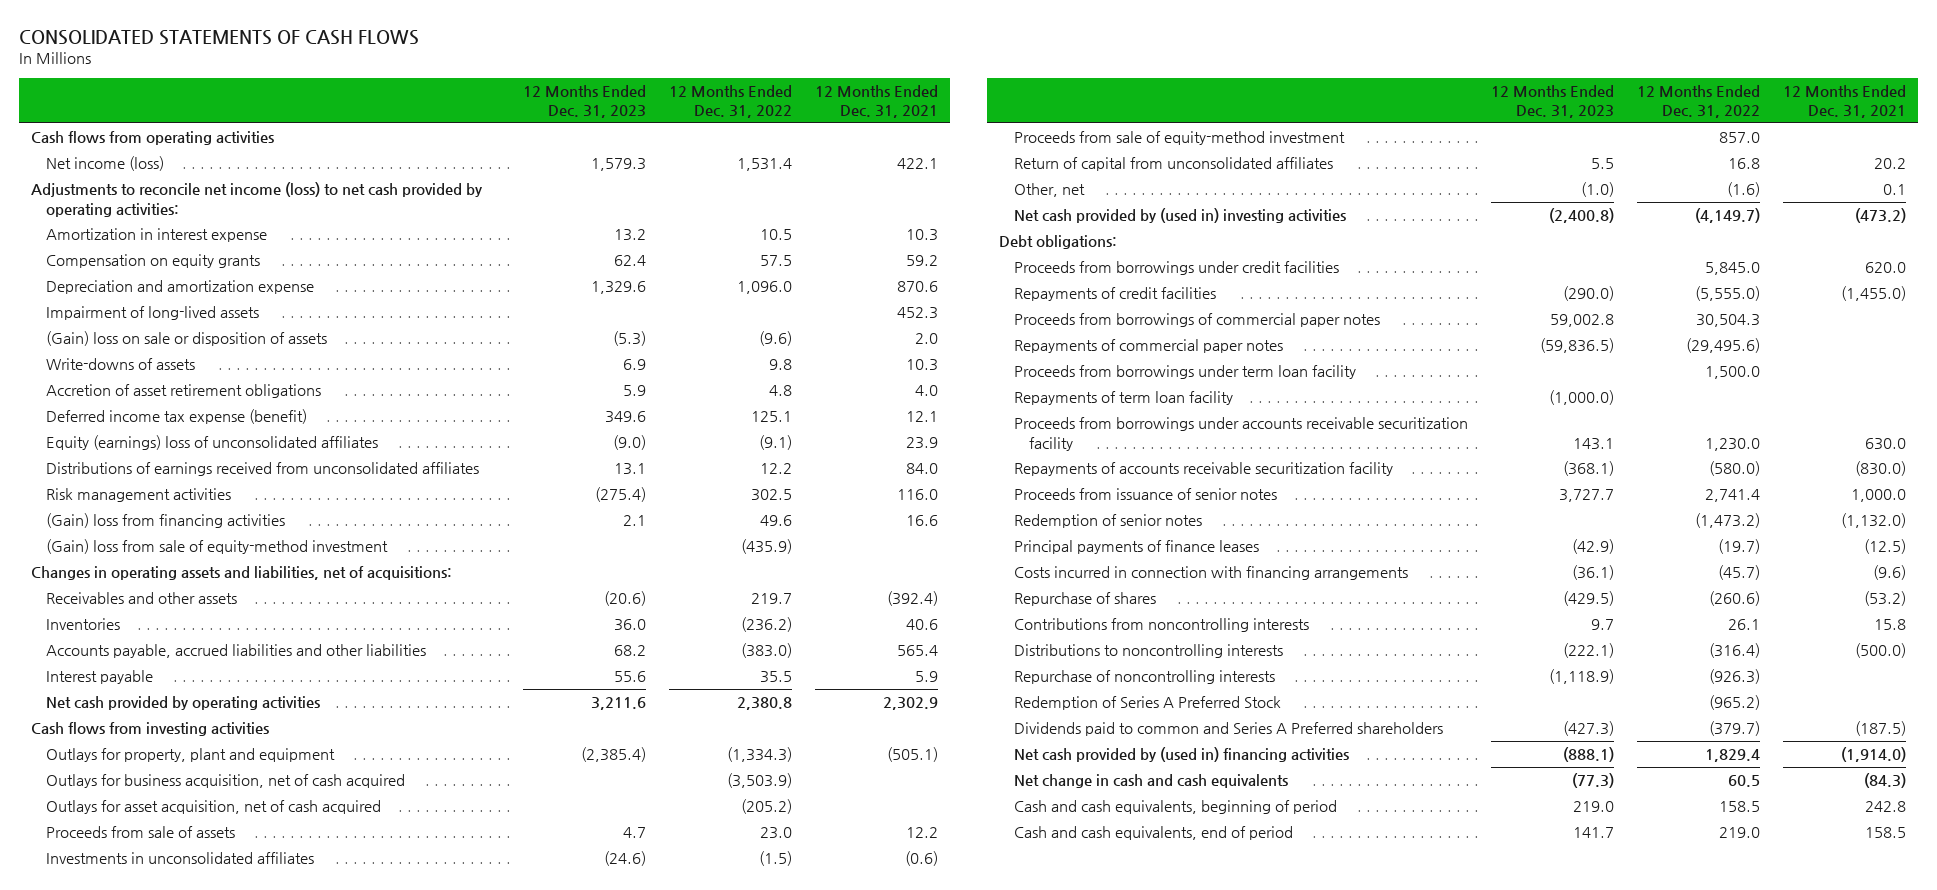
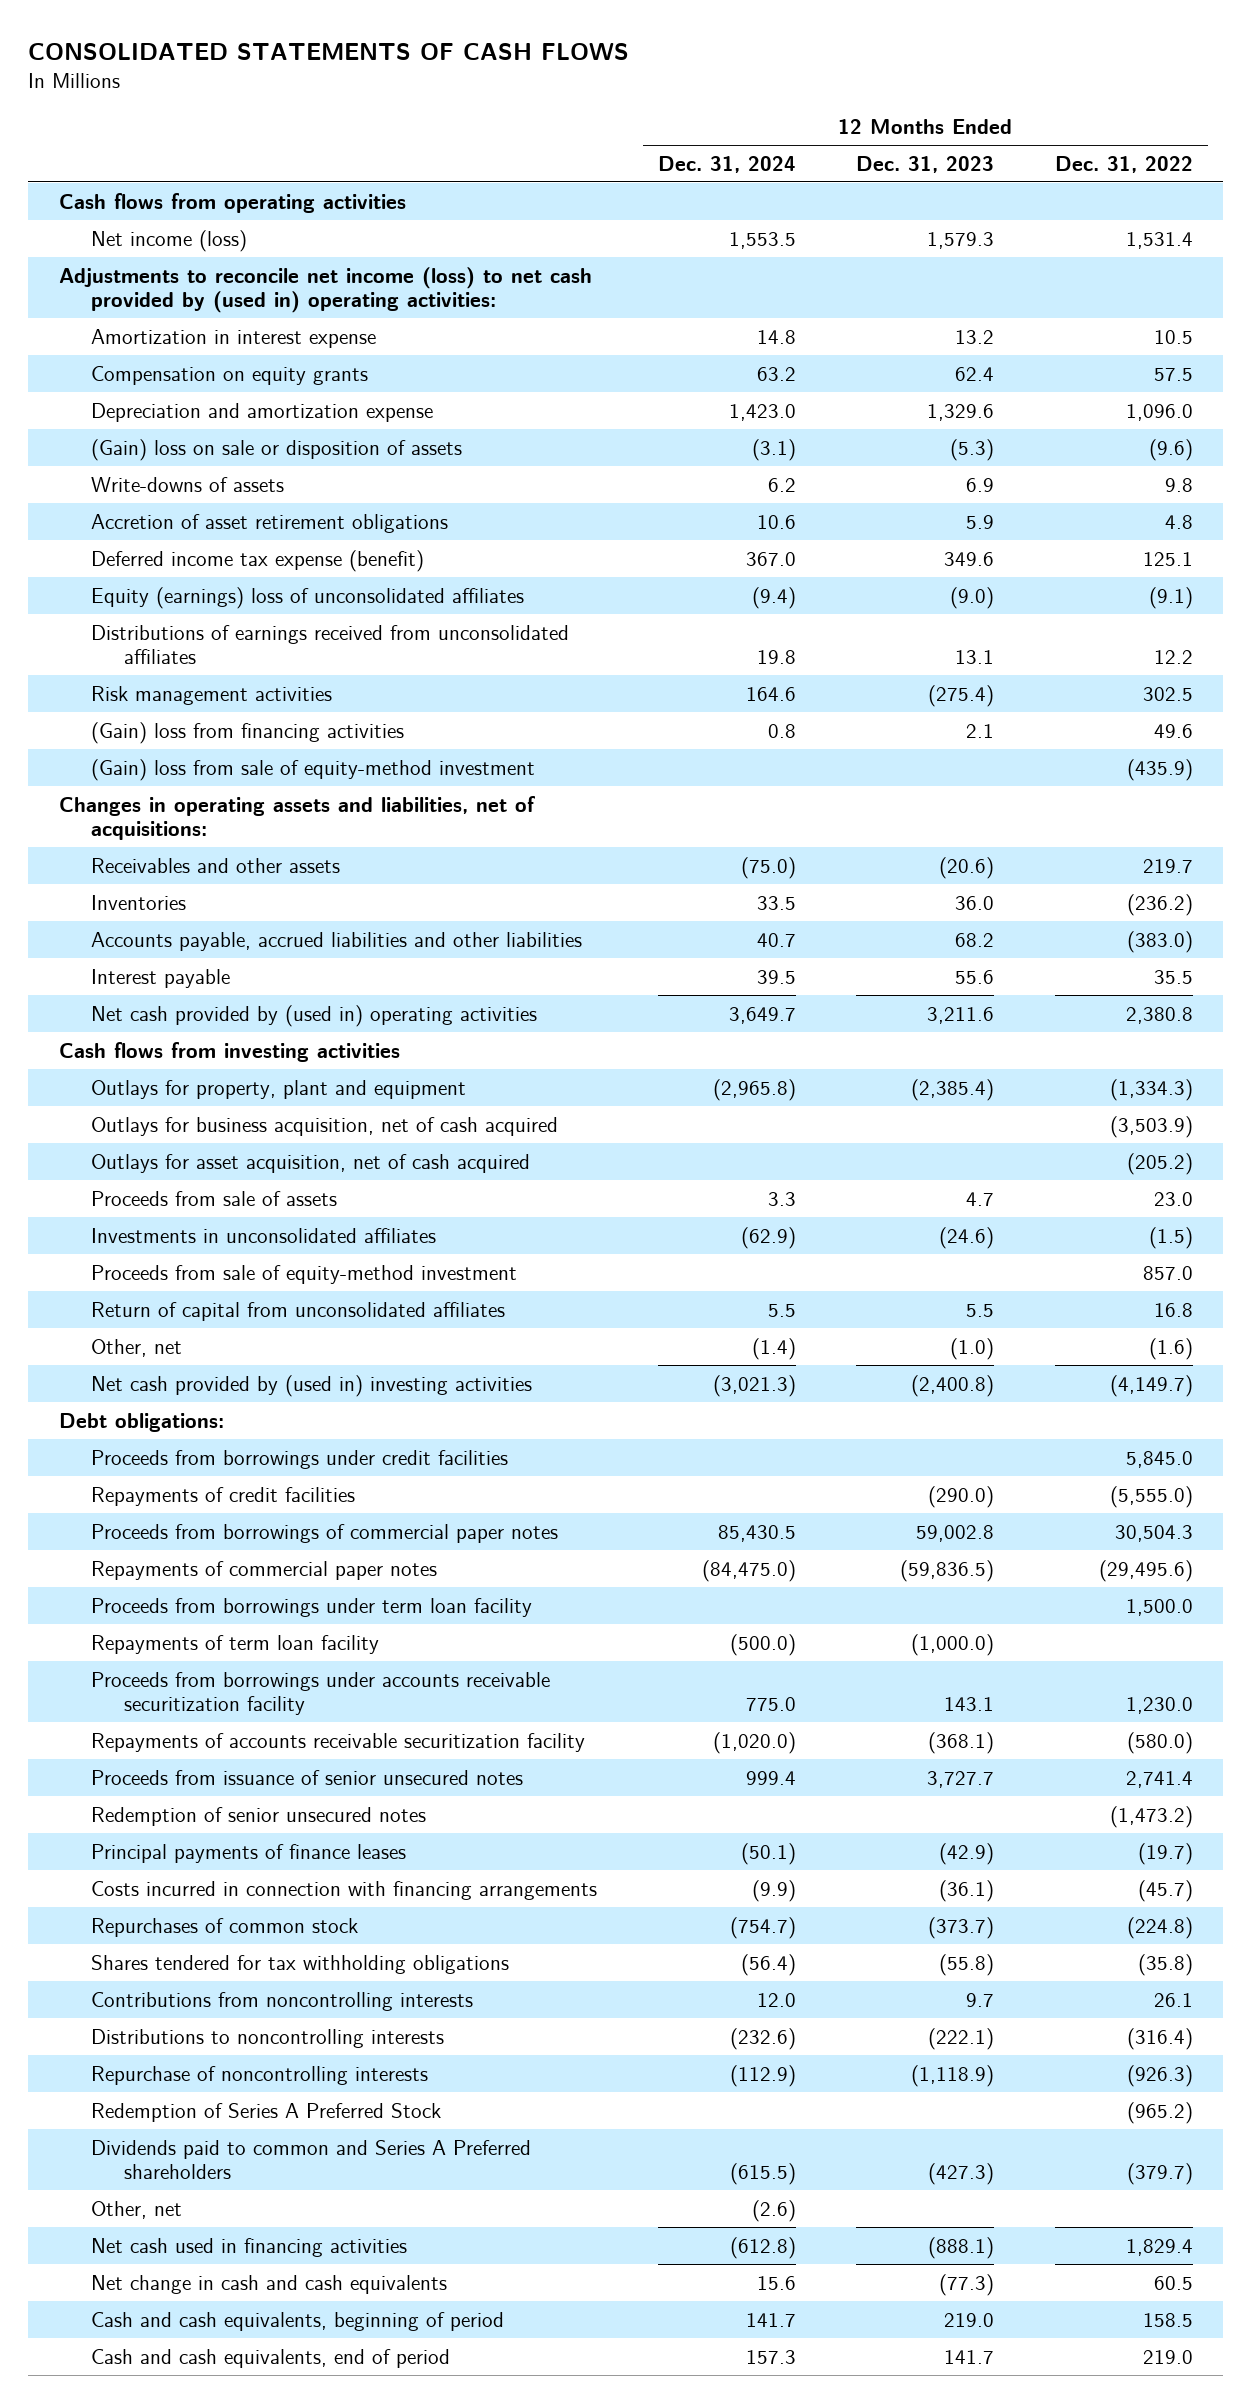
[815,84,939,119] 12 Months Ended Dec. 31, 2021 -> none
none -> [657,155,796,173] Dec. 31, 2024
[30,182,483,217] Adjustments to reconcile net income (loss) to net cash provided by operating activities: -> [58,266,592,313] Adjustments to reconcile net income (loss) to net cash provided by (used in) operating activities:
[45,306,259,321] Impairment of long-lived assets -> none
[45,696,320,711] Net cash provided by operating activities -> [91,1004,538,1027] Net cash provided by (used in) operating activities
[1013,488,1277,501] Proceeds from issuance of senior notes -> [91,1769,524,1785] Proceeds from issuance of senior unsecured notes
[1013,514,1202,529] Redemption of senior notes -> [91,1806,427,1826] Redemption of senior unsecured notes
[1013,592,1156,607] Repurchase of shares -> none
none -> [91,1917,359,1937] Repurchases of common stock
none -> [91,1954,510,1974] Shares tendered for tax withholding obligations
none -> [91,2200,183,2219] Other, net
[1013,747,1349,763] Net cash provided by (used in) financing activities -> [91,2237,408,2257] Net cash used in financing activities

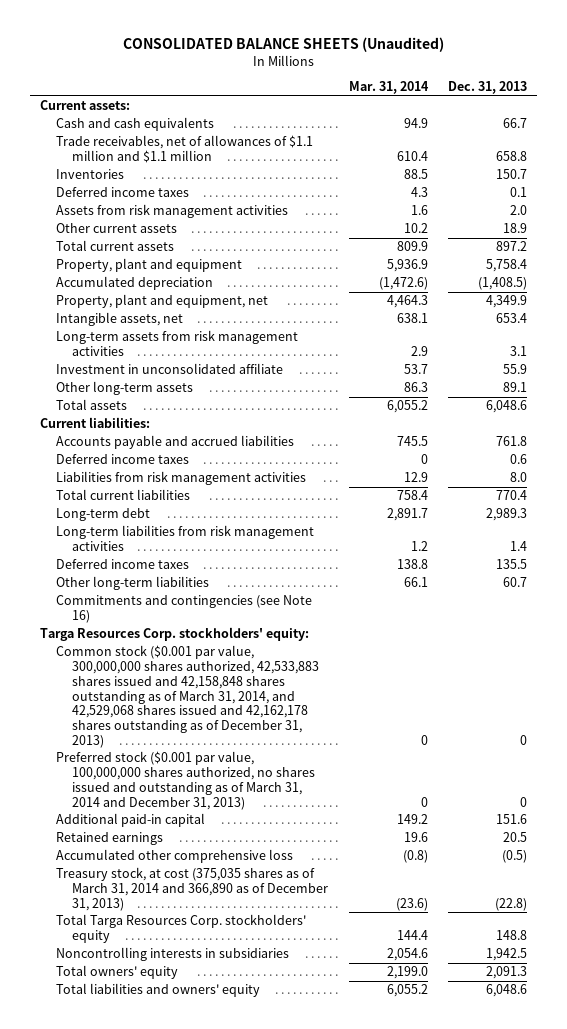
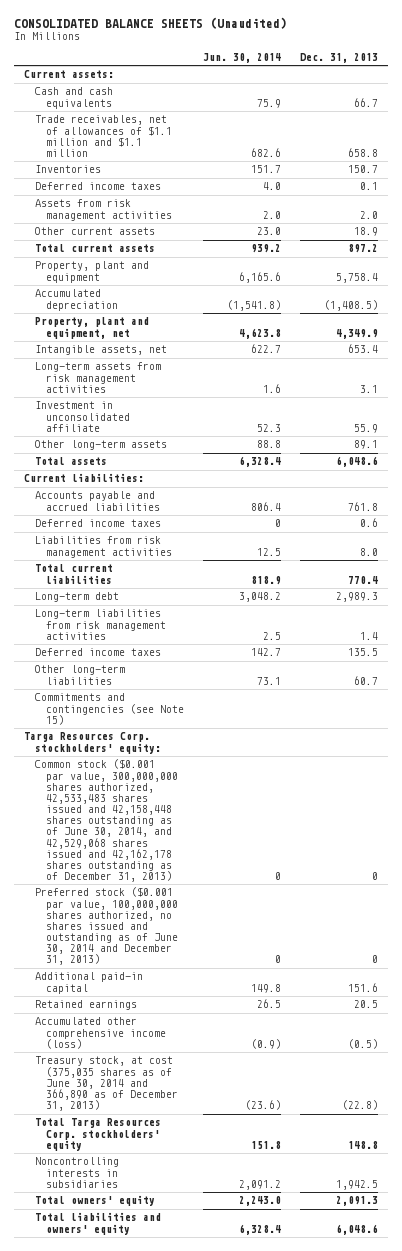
[348,81,429,95] Mar. 31, 2014 -> none
none -> [203,52,282,63] Jun. 30, 2014
[56,595,313,624] Commitments and contingencies (see Note 16) -> [34,693,184,725] Commitments and contingencies (see Note 15)
[56,645,320,748] Common stock ($0.001 par value, 300,000,000 shares authorized, 42,533,883 shares issued and 42,158,848 shares outstanding as of March 31, 2014, and 42,529,068 shares issued and 42,162,178 shares outstanding as of December 31, 2013) -> [34,759,178,883] Common stock ($0.001 par value, 300,000,000 shares authorized, 42,533,483 shares issued and 42,158,448 shares outstanding as of June 30, 2014, and 42,529,068 shares issued and 42,162,178 shares outstanding as of December 31, 2013)
[56,751,316,810] Preferred stock ($0.001 par value, 100,000,000 shares authorized, no shares issued and outstanding as of March 31, 2014 and December 31, 2013) -> [34,887,178,966] Preferred stock ($0.001 par value, 100,000,000 shares authorized, no shares issued and outstanding as of June 30, 2014 and December 31, 2013)
[56,849,294,864] Accumulated other comprehensive loss -> [34,1017,166,1049] Accumulated other comprehensive income (loss)
[56,867,329,911] Treasury stock, at cost (375,035 shares as of March 31, 2014 and 366,890 as of December 31, 2013) -> [34,1056,178,1112] Treasury stock, at cost (375,035 shares as of June 30, 2014 and 366,890 as of December 31, 2013)

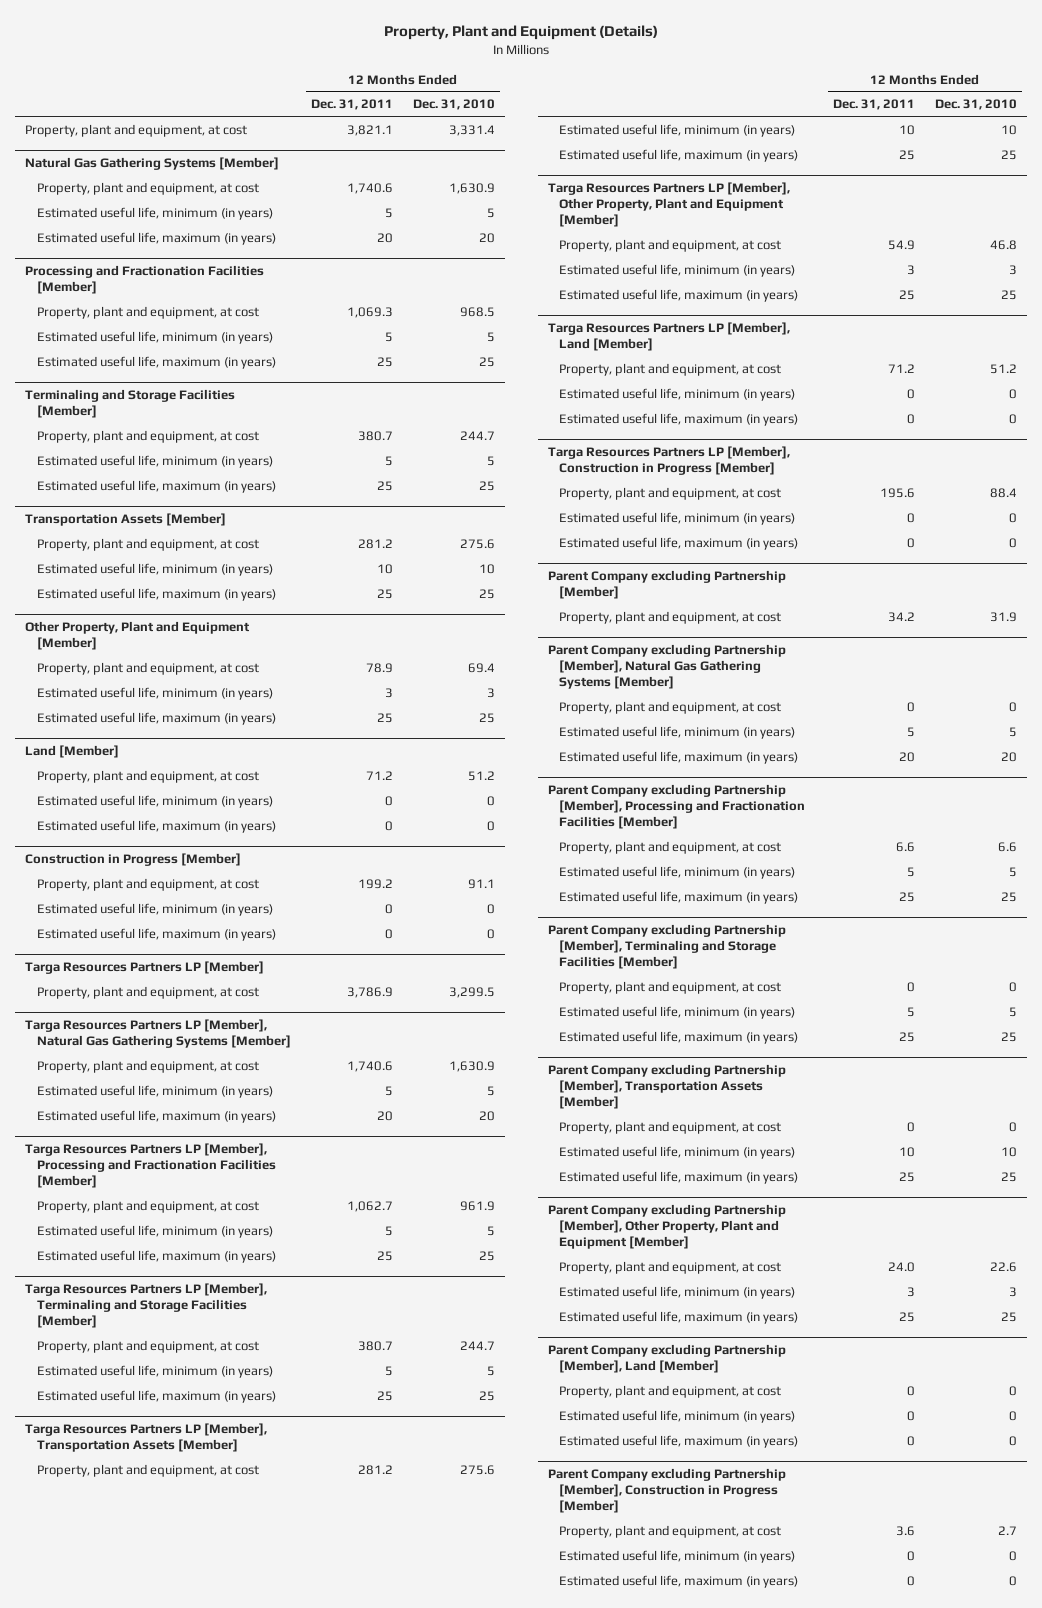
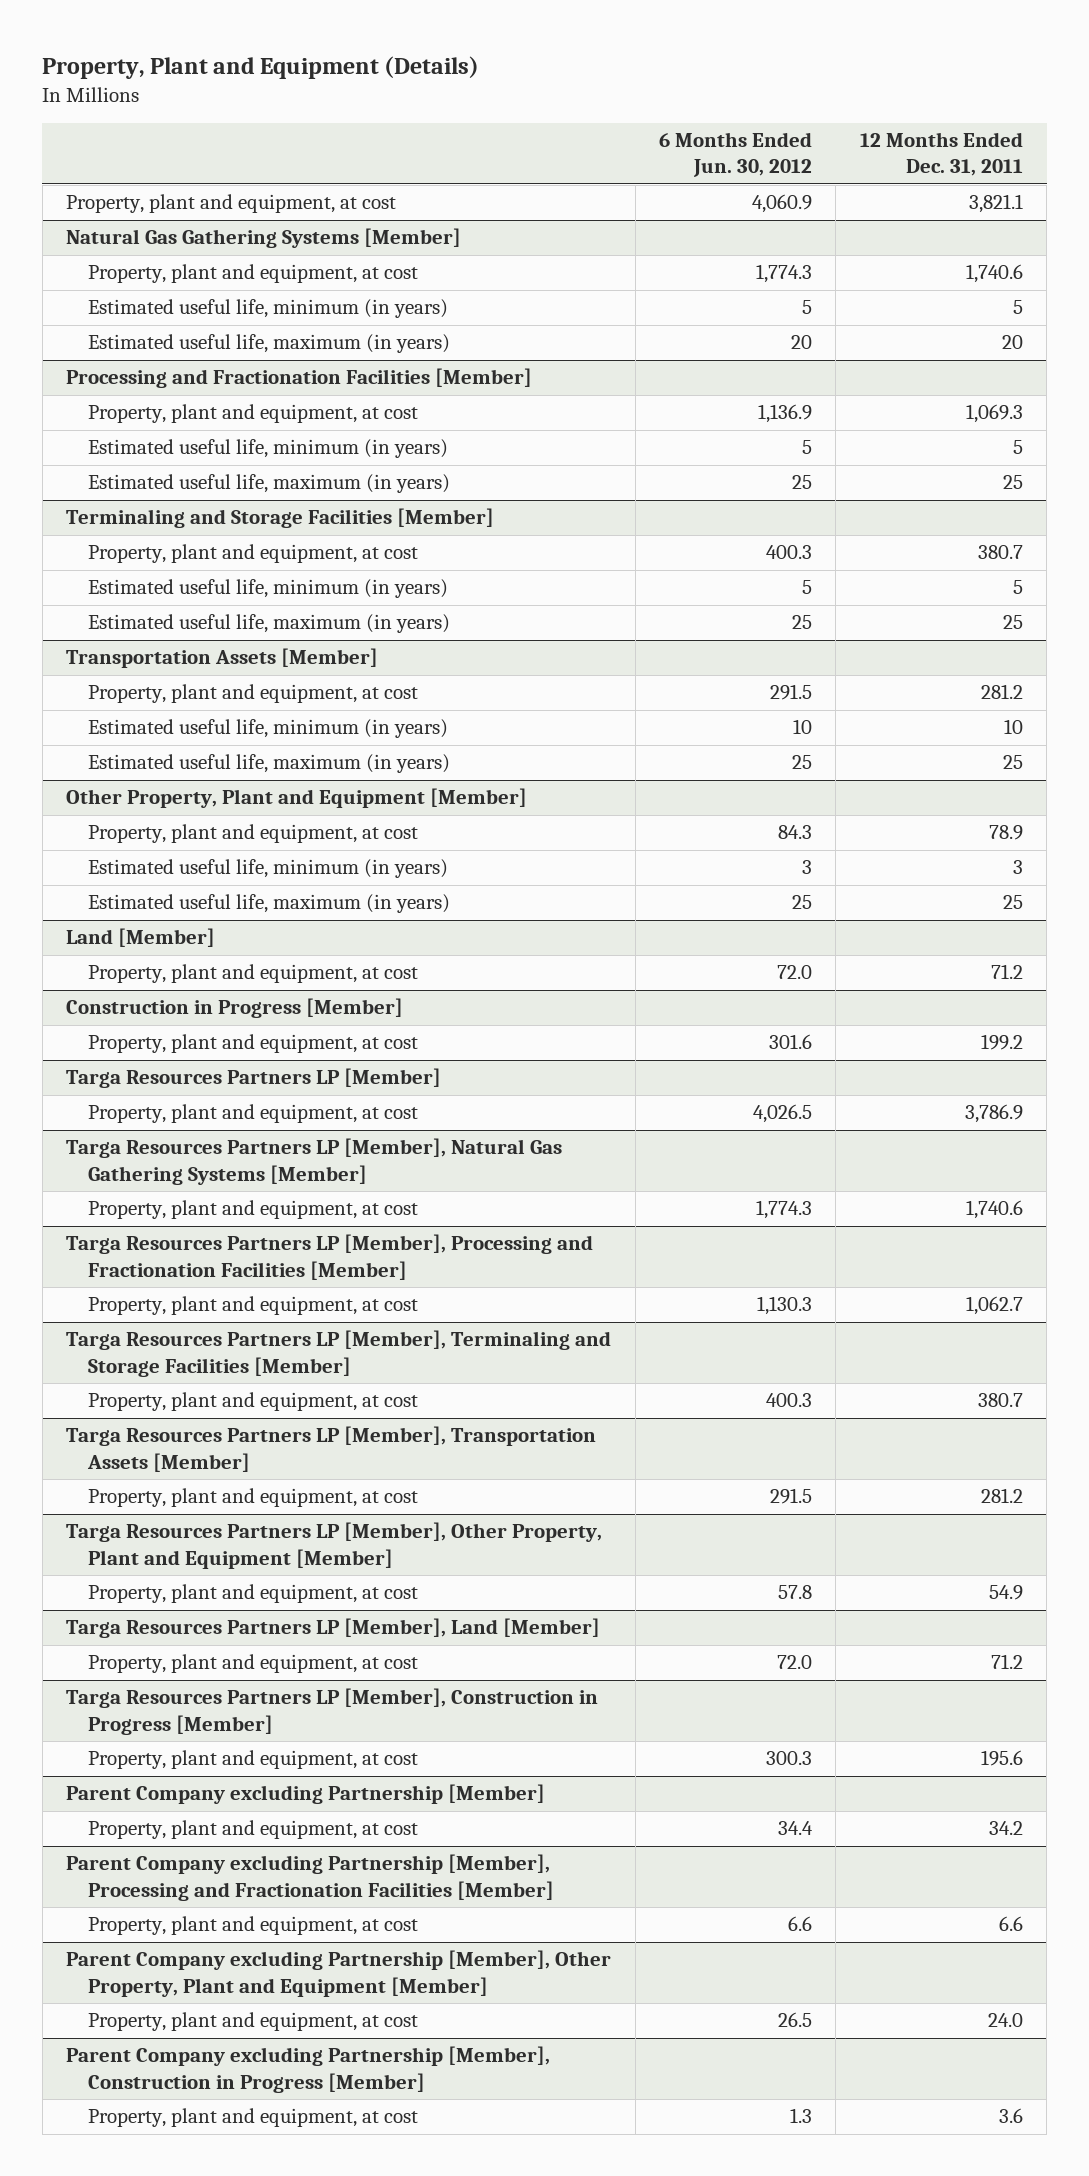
[412,99,495,111] Dec. 31, 2010 -> none
none -> [659,132,813,178] 6 Months Ended Jun. 30, 2012
[37,794,274,808] Estimated useful life, minimum (in years) -> none
[37,819,277,833] Estimated useful life, maximum (in years) -> none
[37,902,274,916] Estimated useful life, minimum (in years) -> none
[37,927,277,941] Estimated useful life, maximum (in years) -> none
[37,1084,274,1098] Estimated useful life, minimum (in years) -> none
[37,1109,277,1123] Estimated useful life, maximum (in years) -> none
[37,1224,274,1238] Estimated useful life, minimum (in years) -> none
[37,1249,277,1263] Estimated useful life, maximum (in years) -> none
[37,1364,274,1378] Estimated useful life, minimum (in years) -> none
[37,1389,277,1403] Estimated useful life, maximum (in years) -> none
[559,123,796,137] Estimated useful life, minimum (in years) -> none
[559,148,799,162] Estimated useful life, maximum (in years) -> none
[559,263,796,277] Estimated useful life, minimum (in years) -> none
[559,288,799,302] Estimated useful life, maximum (in years) -> none
[559,387,796,401] Estimated useful life, minimum (in years) -> none
[559,412,799,426] Estimated useful life, maximum (in years) -> none
[559,511,796,525] Estimated useful life, minimum (in years) -> none
[559,536,799,550] Estimated useful life, maximum (in years) -> none
[547,643,786,690] Parent Company excluding Partnership [Member], Natural Gas Gathering Systems [Member] -> none
[559,700,782,714] Property, plant and equipment, at cost -> none
[559,725,796,739] Estimated useful life, minimum (in years) -> none
[559,750,799,764] Estimated useful life, maximum (in years) -> none
[559,865,796,879] Estimated useful life, minimum (in years) -> none
[559,890,799,904] Estimated useful life, maximum (in years) -> none
[547,923,786,970] Parent Company excluding Partnership [Member], Terminaling and Storage Facilities [Member] -> none
[559,980,782,994] Property, plant and equipment, at cost -> none
[559,1005,796,1019] Estimated useful life, minimum (in years) -> none
[559,1030,799,1044] Estimated useful life, maximum (in years) -> none
[547,1063,786,1110] Parent Company excluding Partnership [Member], Transportation Assets [Member] -> none
[559,1120,782,1134] Property, plant and equipment, at cost -> none
[559,1145,796,1159] Estimated useful life, minimum (in years) -> none
[559,1170,799,1184] Estimated useful life, maximum (in years) -> none
[559,1285,796,1299] Estimated useful life, minimum (in years) -> none
[559,1310,799,1324] Estimated useful life, maximum (in years) -> none
[547,1343,786,1374] Parent Company excluding Partnership [Member], Land [Member] -> none
[559,1384,782,1398] Property, plant and equipment, at cost -> none
[559,1409,796,1423] Estimated useful life, minimum (in years) -> none
[559,1434,799,1448] Estimated useful life, maximum (in years) -> none
[559,1549,796,1563] Estimated useful life, minimum (in years) -> none
[559,1574,799,1588] Estimated useful life, maximum (in years) -> none

